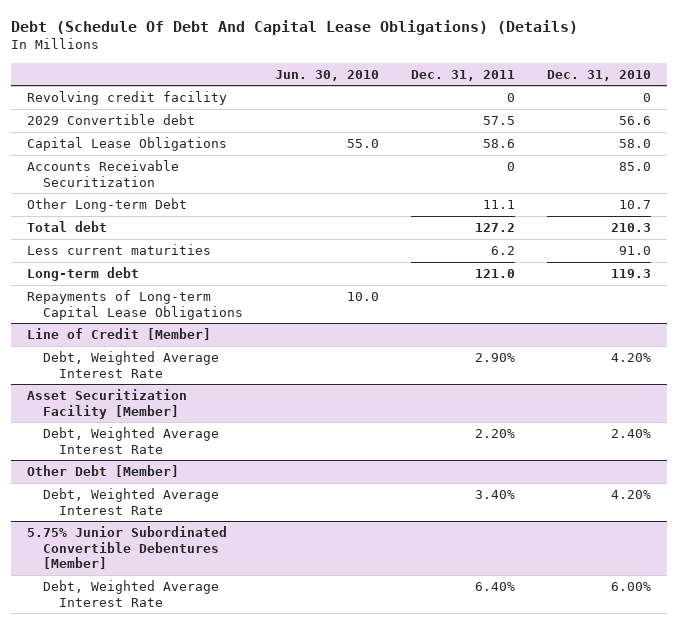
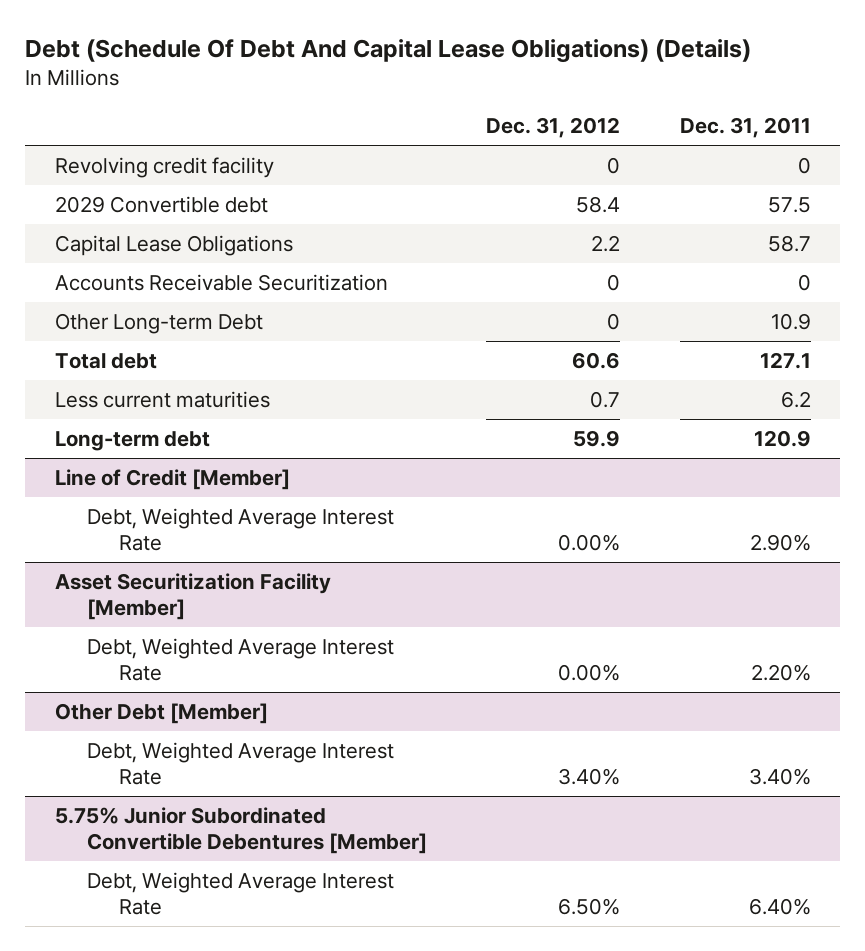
[274,69,379,81] Jun. 30, 2010 -> none
[546,69,651,81] Dec. 31, 2010 -> none
none -> [486,117,621,139] Dec. 31, 2012
[482,139,515,149] 58.6 -> [767,234,811,252] 58.7
[482,200,515,210] 11.1 -> [770,312,811,330] 10.9
[474,223,515,233] 127.2 -> [759,351,811,369] 127.1
[27,290,243,320] Repayments of Long-term Capital Lease Obligations -> none
[474,269,515,279] 121.0 -> [753,429,811,447] 120.9

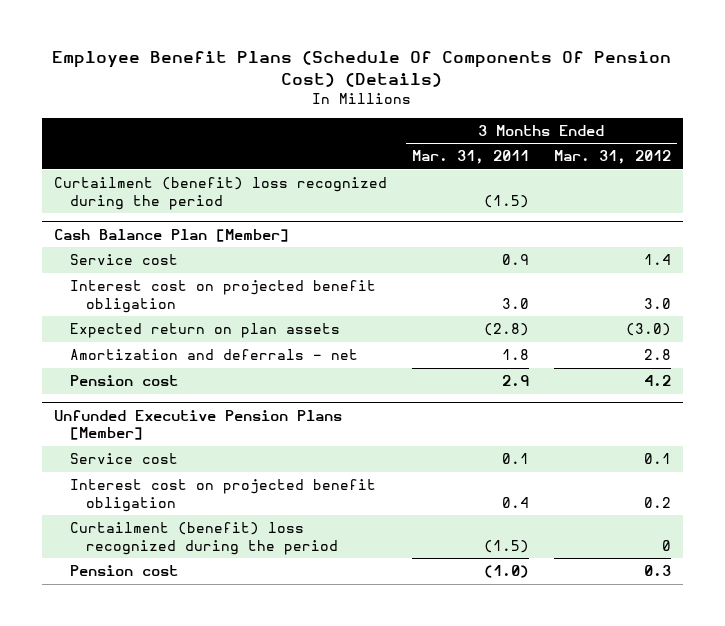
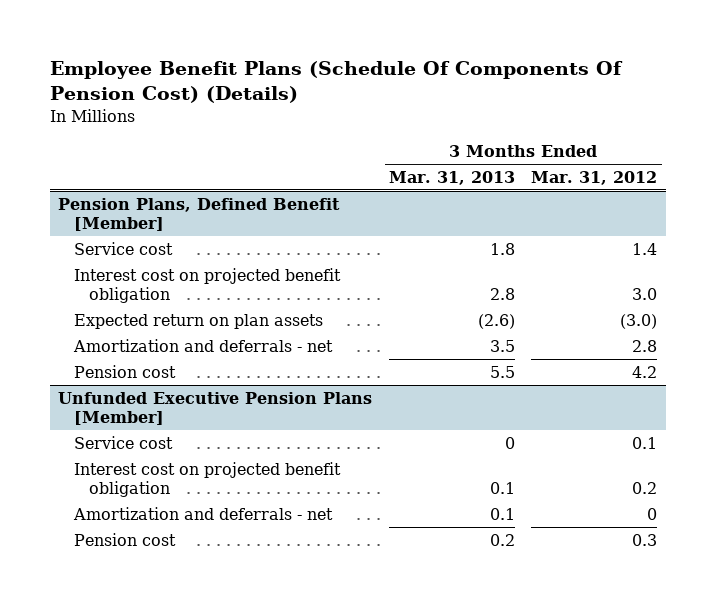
[411,150,529,165] Mar. 31, 2011 -> none
none -> [388,170,515,185] Mar. 31, 2013
[54,177,388,210] Curtailment (benefit) loss recognized during the period -> none
[54,228,290,242] Cash Balance Plan [Member] -> none
none -> [58,197,341,231] Pension Plans, Defined Benefit [Member]
[70,522,338,555] Curtailment (benefit) loss recognized during the period -> none
none -> [72,506,333,520] Amortization and deferrals - net

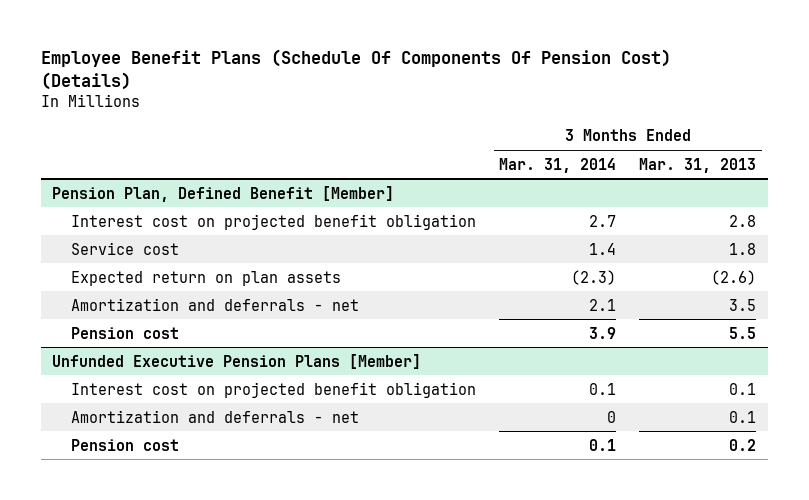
[531,170,658,185] Mar. 31, 2012 -> none
none -> [499,157,617,173] Mar. 31, 2014
[73,241,173,255] Service cost -> none
[58,197,341,231] Pension Plans, Defined Benefit [Member] -> [52,185,395,202] Pension Plan, Defined Benefit [Member]
none -> [71,241,180,255] Service cost
[73,435,173,449] Service cost -> none

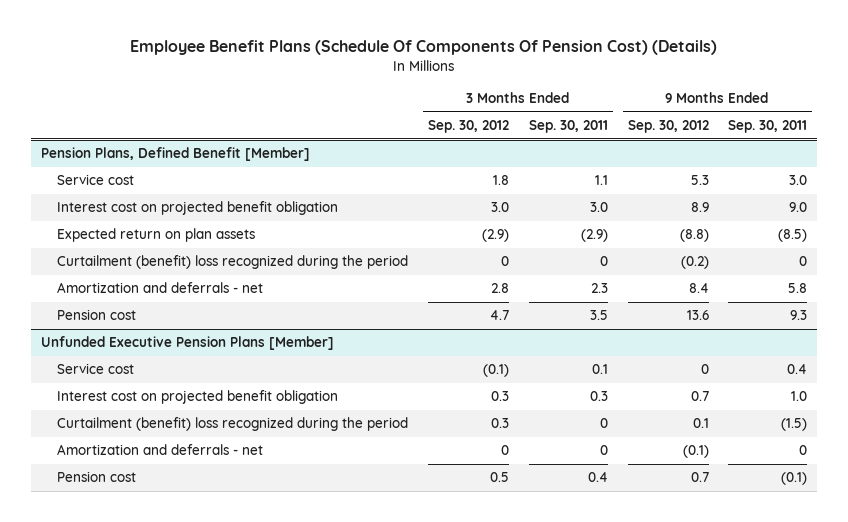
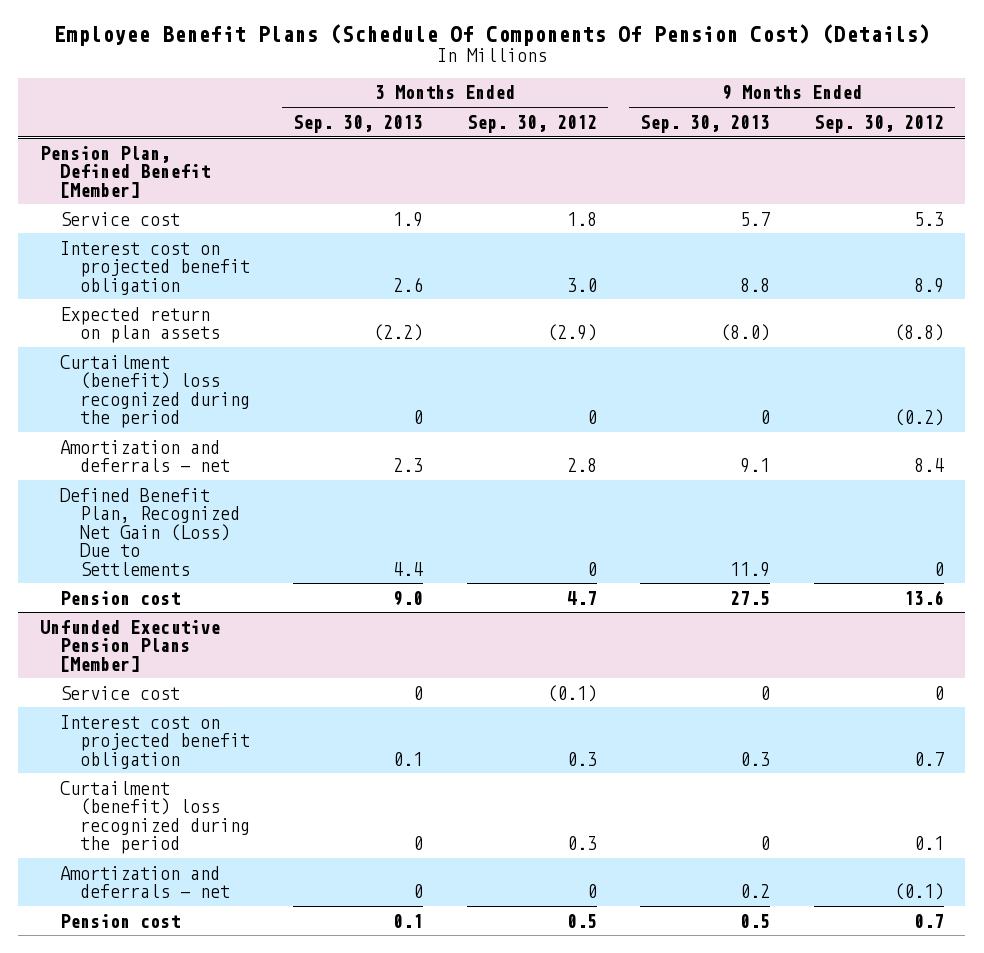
[528,119,608,133] Sep. 30, 2011 -> none
[728,119,808,133] Sep. 30, 2011 -> none
none -> [293,114,424,133] Sep. 30, 2013
none -> [640,114,771,133] Sep. 30, 2013
[40,147,310,162] Pension Plans, Defined Benefit [Member] -> [40,145,211,198] Pension Plan, Defined Benefit [Member]
none -> [60,487,240,576] Defined Benefit Plan, Recognized Net Gain (Loss) Due to Settlements

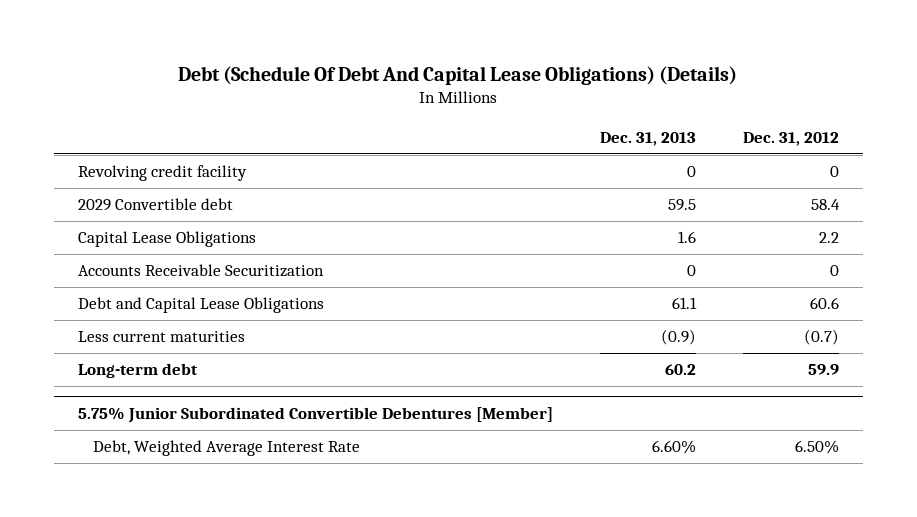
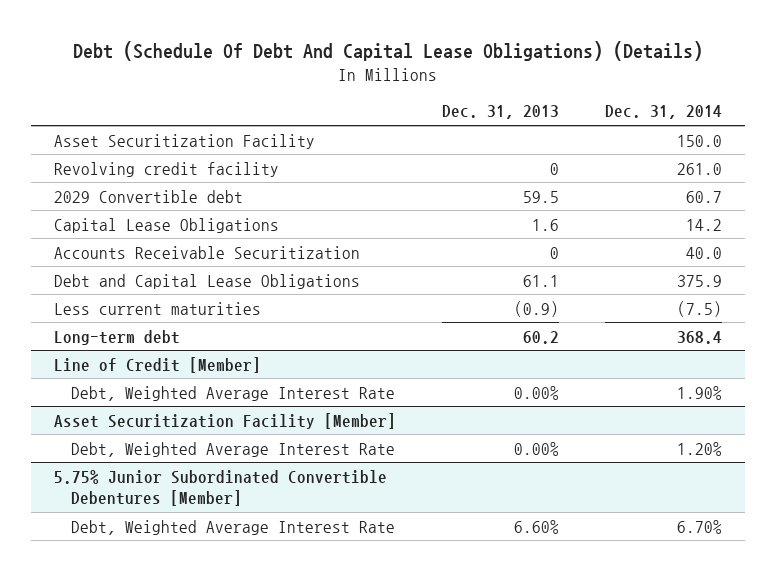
[743,131,840,146] Dec. 31, 2012 -> none
none -> [605,105,723,120] Dec. 31, 2014
none -> [54,133,316,149] Asset Securitization Facility
none -> [54,356,262,373] Line of Credit [Member]
none -> [71,385,396,401] Debt, Weighted Average Interest Rate
none -> [54,412,397,429] Asset Securitization Facility [Member]
none -> [71,441,396,457] Debt, Weighted Average Interest Rate

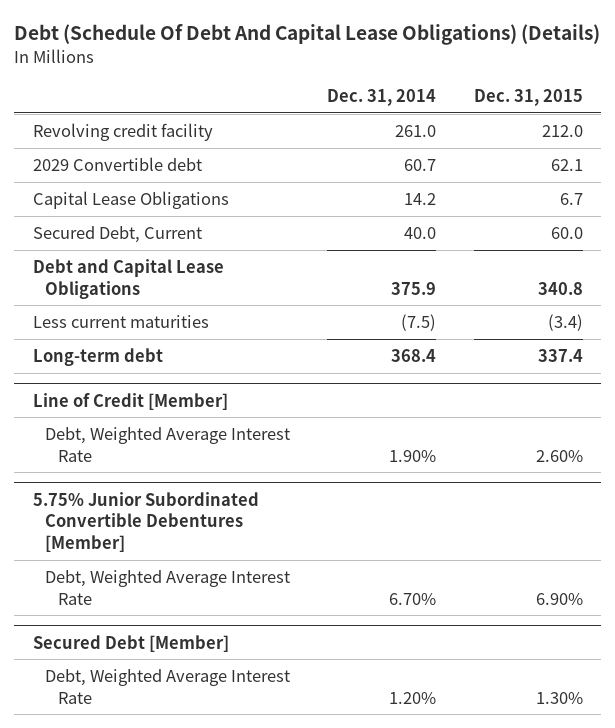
[442,105,560,120] Dec. 31, 2013 -> none
none -> [473,89,583,107] Dec. 31, 2015
[54,133,316,149] Asset Securitization Facility -> none
[54,245,361,259] Accounts Receivable Securitization -> none
none -> [32,225,202,243] Secured Debt, Current
[54,412,397,429] Asset Securitization Facility [Member] -> none
[71,441,396,457] Debt, Weighted Average Interest Rate -> none
none -> [32,634,229,652] Secured Debt [Member]
none -> [45,668,291,704] Debt, Weighted Average Interest Rate

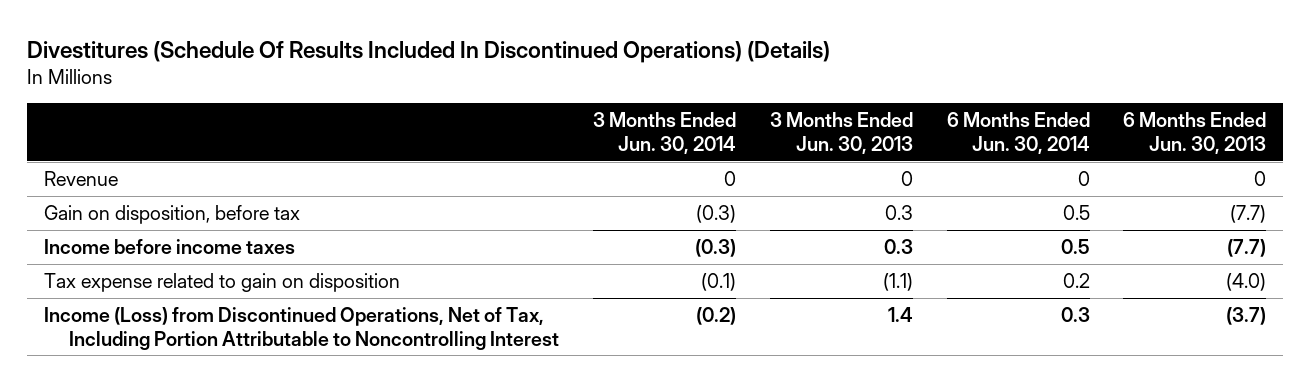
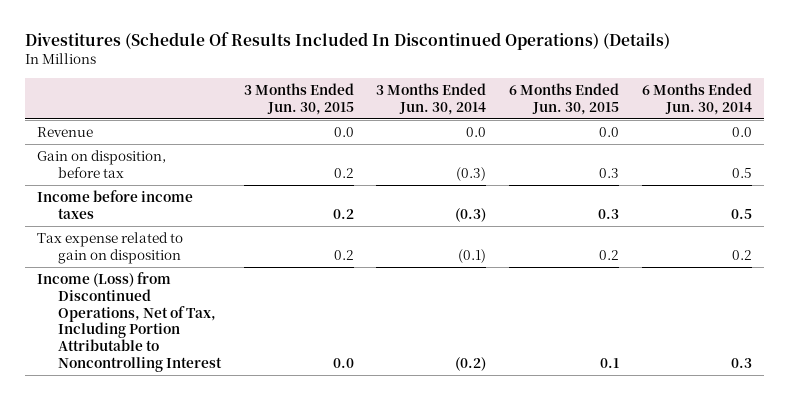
[769,112,913,154] 3 Months Ended Jun. 30, 2013 -> none
[1123,112,1267,154] 6 Months Ended Jun. 30, 2013 -> none
none -> [243,83,354,115] 3 Months Ended Jun. 30, 2015
none -> [509,83,620,115] 6 Months Ended Jun. 30, 2015
[724,170,737,186] 0 -> [466,127,487,138] 0.0
[1077,170,1090,186] 0 -> [732,127,753,138] 0.0

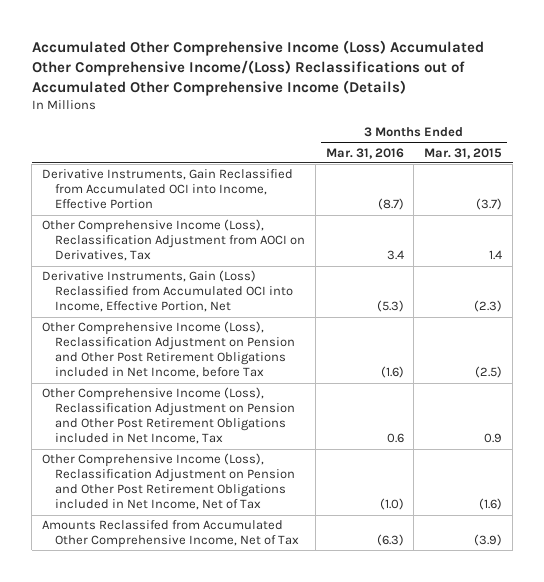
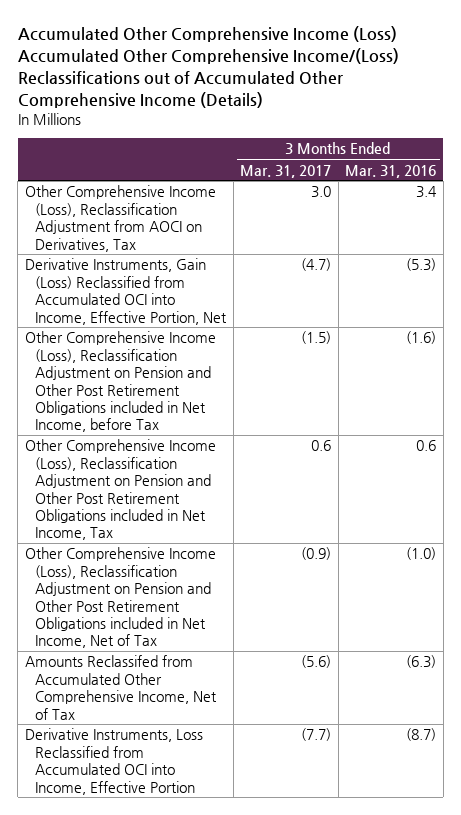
[424,147,503,159] Mar. 31, 2015 -> none
none -> [240,164,332,178] Mar. 31, 2017
[41,169,293,210] Derivative Instruments, Gain Reclassified from Accumulated OCI into Income, Effective Portion -> none
none -> [24,728,203,795] Derivative Instruments, Loss Reclassified from Accumulated OCI into Income, Effective Portion

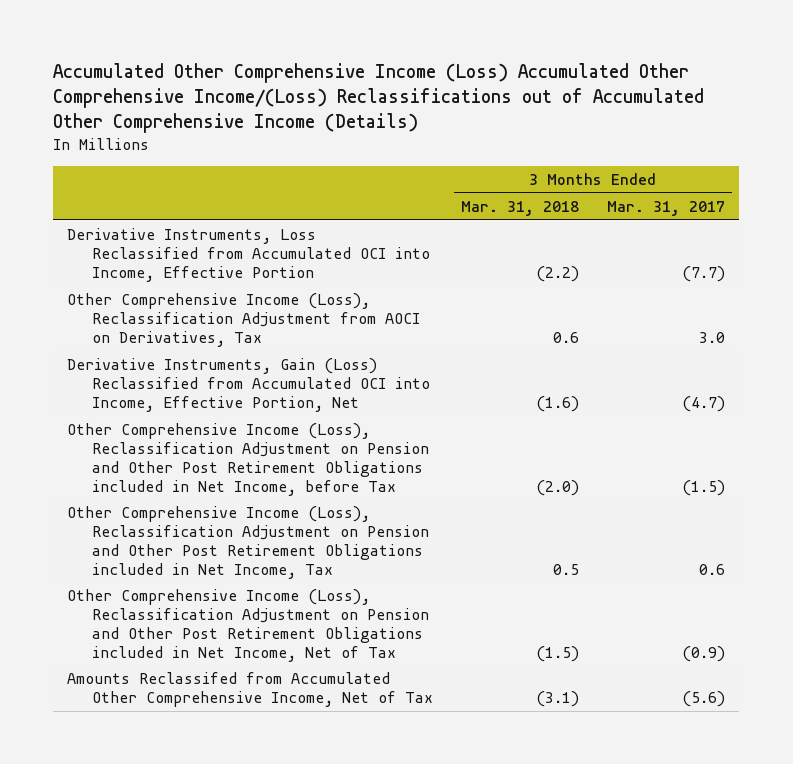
[345,164,437,178] Mar. 31, 2016 -> none
none -> [461,200,580,216] Mar. 31, 2018
[24,728,203,795] Derivative Instruments, Loss Reclassified from Accumulated OCI into Income, Effective Portion -> [67,228,431,282] Derivative Instruments, Loss Reclassified from Accumulated OCI into Income, Effective Portion

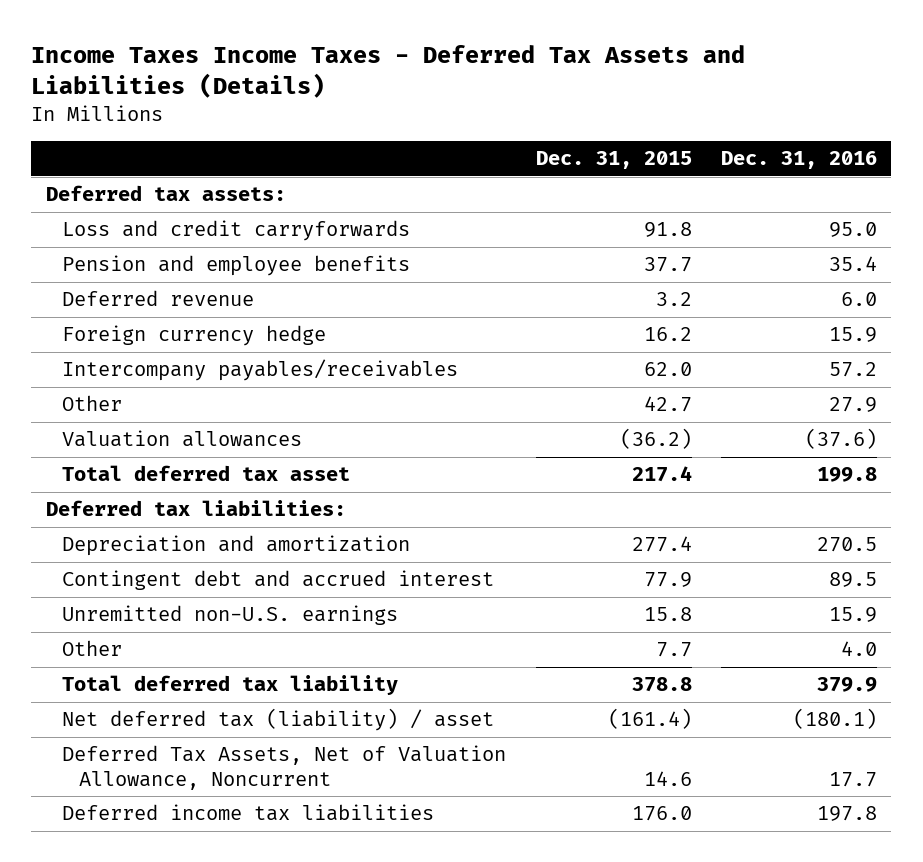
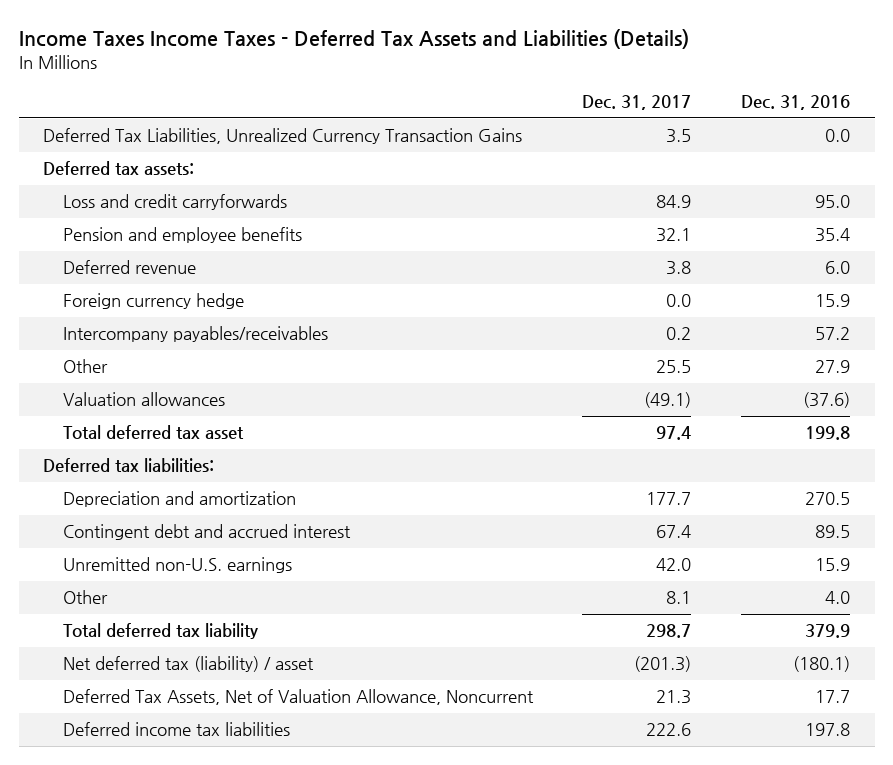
[535,151,692,170] Dec. 31, 2015 -> none
none -> [582,95,692,111] Dec. 31, 2017
none -> [43,128,523,145] Deferred Tax Liabilities, Unrealized Currency Transaction Gains

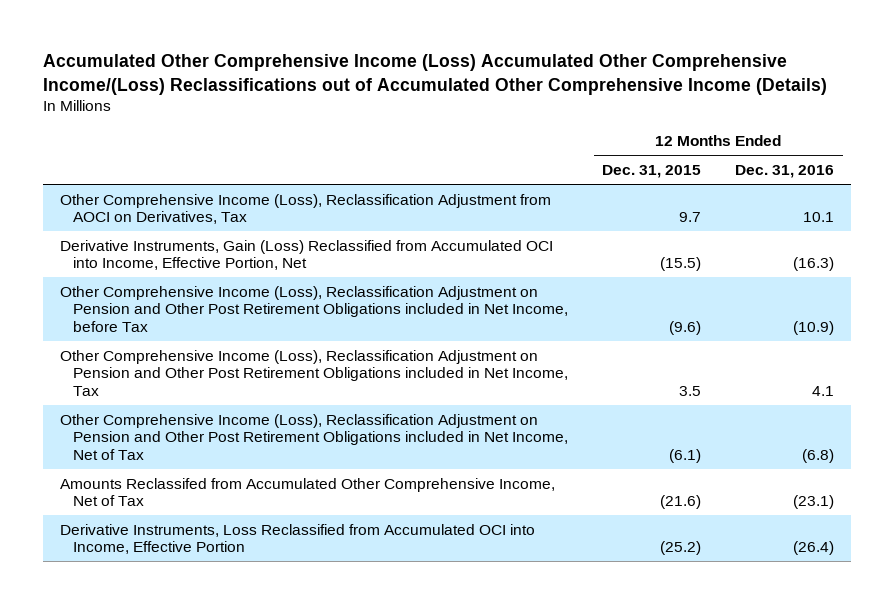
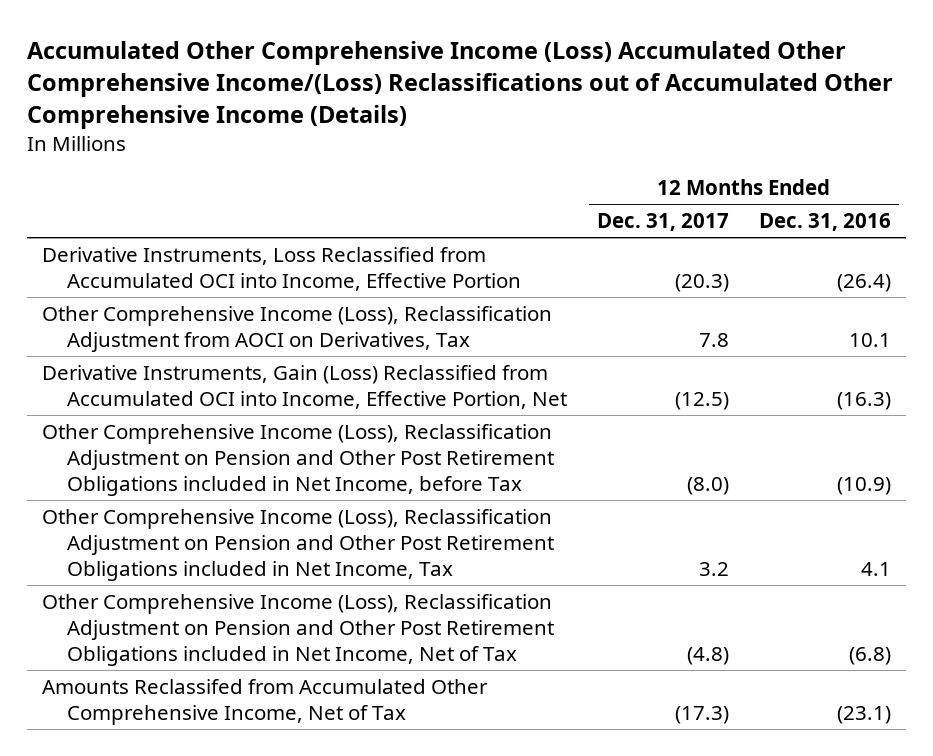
[602,165,702,179] Dec. 31, 2015 -> none
none -> [597,213,730,232] Dec. 31, 2017
[60,523,536,555] Derivative Instruments, Loss Reclassified from Accumulated OCI into Income, Effective Portion -> [41,246,521,291] Derivative Instruments, Loss Reclassified from Accumulated OCI into Income, Effective Portion

